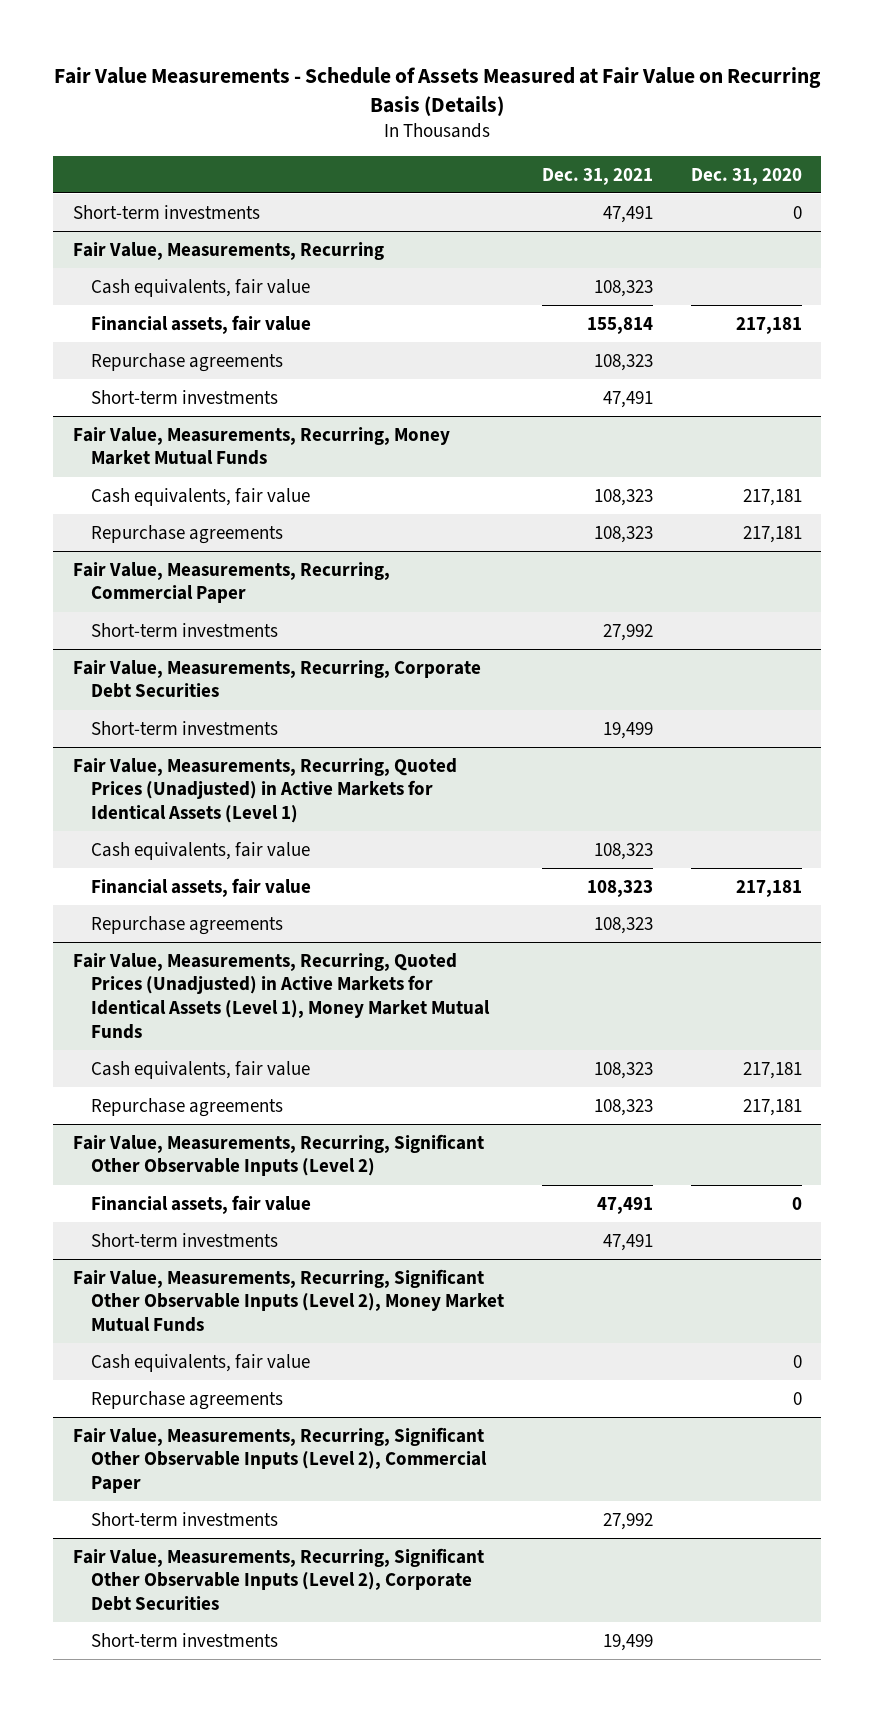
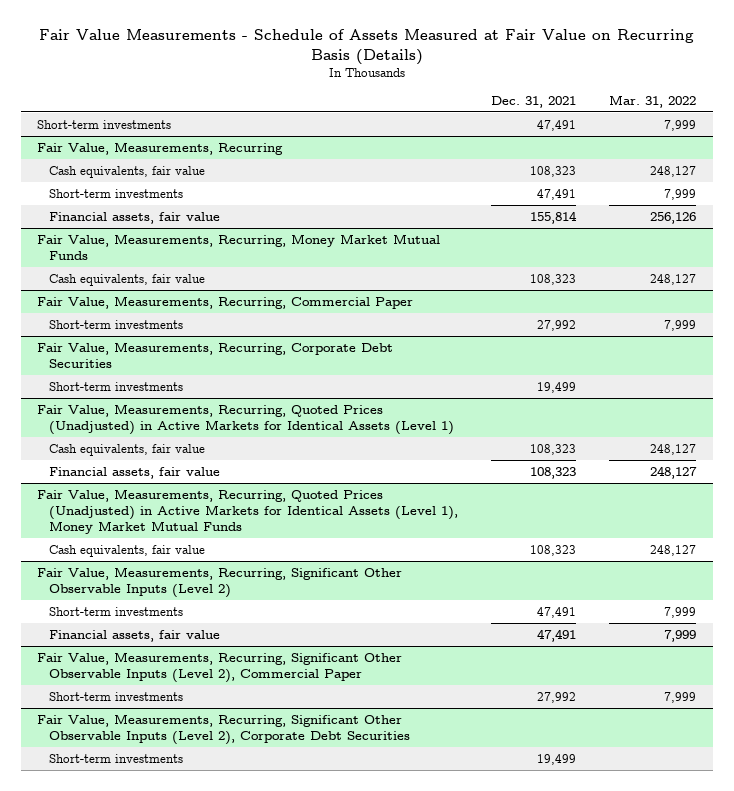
[691,167,803,185] Dec. 31, 2020 -> none
none -> [609,94,697,108] Mar. 31, 2022
[90,352,283,372] Repurchase agreements -> none
[90,314,311,334] Financial assets, fair value -> [49,211,221,224] Financial assets, fair value
[90,524,283,544] Repurchase agreements -> none
[90,915,283,935] Repurchase agreements -> none
[90,1097,283,1117] Repurchase agreements -> none
[72,1268,504,1333] Fair Value, Measurements, Recurring, Significant Other Observable Inputs (Level 2), Money Market Mutual Funds -> none
[90,1353,310,1372] Cash equivalents, fair value -> none
[90,1390,283,1410] Repurchase agreements -> none
[90,1194,311,1214] Financial assets, fair value -> [49,629,221,642] Financial assets, fair value

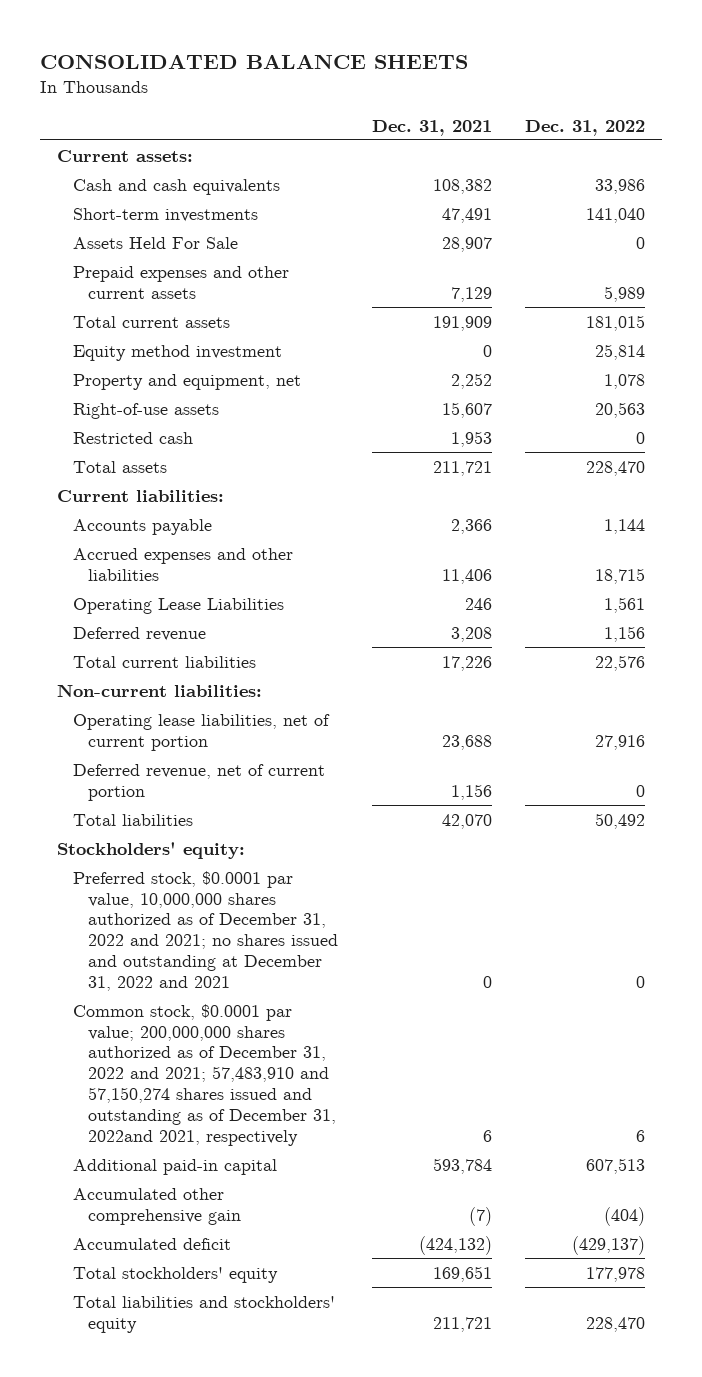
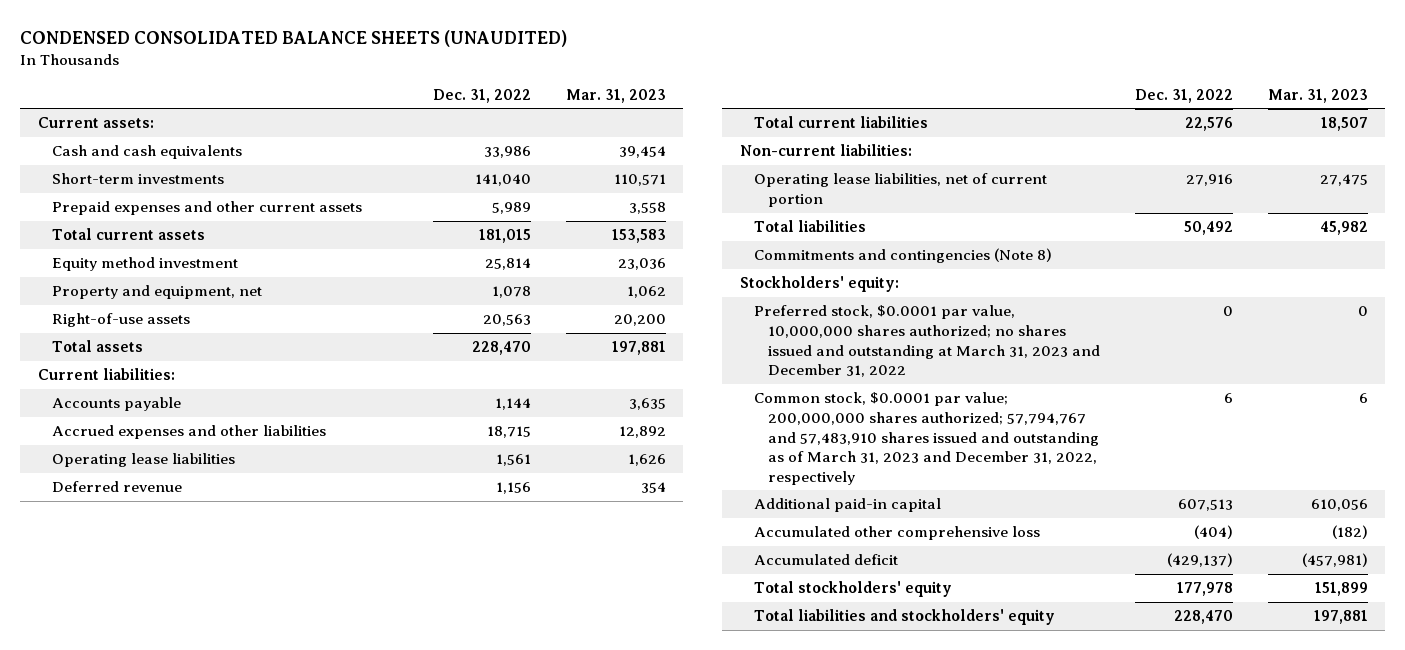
[40,53,469,69] CONSOLIDATED BALANCE SHEETS -> [20,30,568,48] CONDENSED CONSOLIDATED BALANCE SHEETS (UNAUDITED)
[371,119,492,136] Dec. 31, 2021 -> none
none -> [565,88,666,103] Mar. 31, 2023
[72,236,238,249] Assets Held For Sale -> none
[72,431,193,444] Restricted cash -> none
[72,597,284,614] Operating Lease Liabilities -> [51,453,235,468] Operating lease liabilities
[72,763,325,801] Deferred revenue, net of current portion -> none
none -> [753,248,1052,264] Commitments and contingencies (Note 8)
[72,870,338,992] Preferred stock, $0.0001 par value, 10,000,000 shares authorized as of December 31, 2022 and 2021; no shares issued and outstanding at December 31, 2022 and 2021 -> [753,305,1100,378] Preferred stock, $0.0001 par value, 10,000,000 shares authorized; no shares issued and outstanding at March 31, 2023 and December 31, 2022
[72,1003,336,1147] Common stock, $0.0001 par value; 200,000,000 shares authorized as of December 31, 2022 and 2021; 57,483,910 and 57,150,274 shares issued and outstanding as of December 31, 2022and 2021, respectively -> [753,392,1099,485] Common stock, $0.0001 par value; 200,000,000 shares authorized; 57,794,767 and 57,483,910 shares issued and outstanding as of March 31, 2023 and December 31, 2022, respectively
[72,1187,241,1225] Accumulated other comprehensive gain -> [753,526,1040,541] Accumulated other comprehensive loss

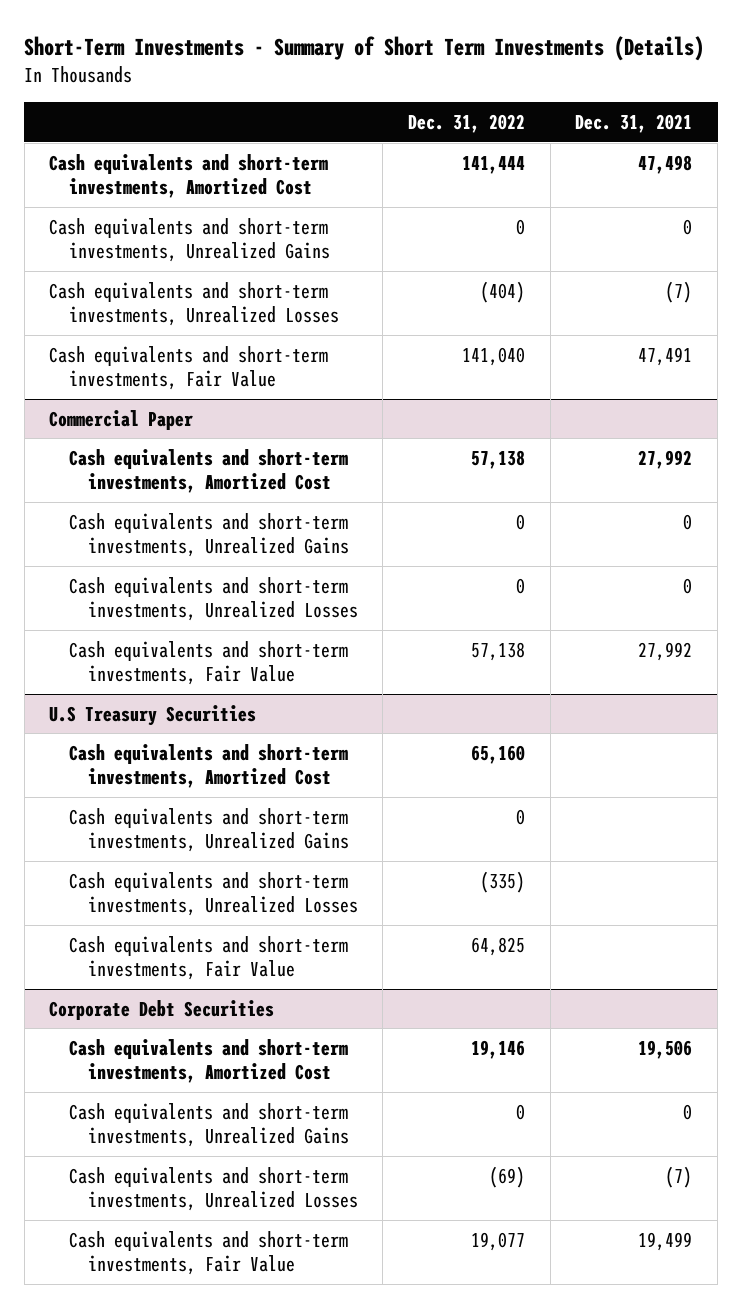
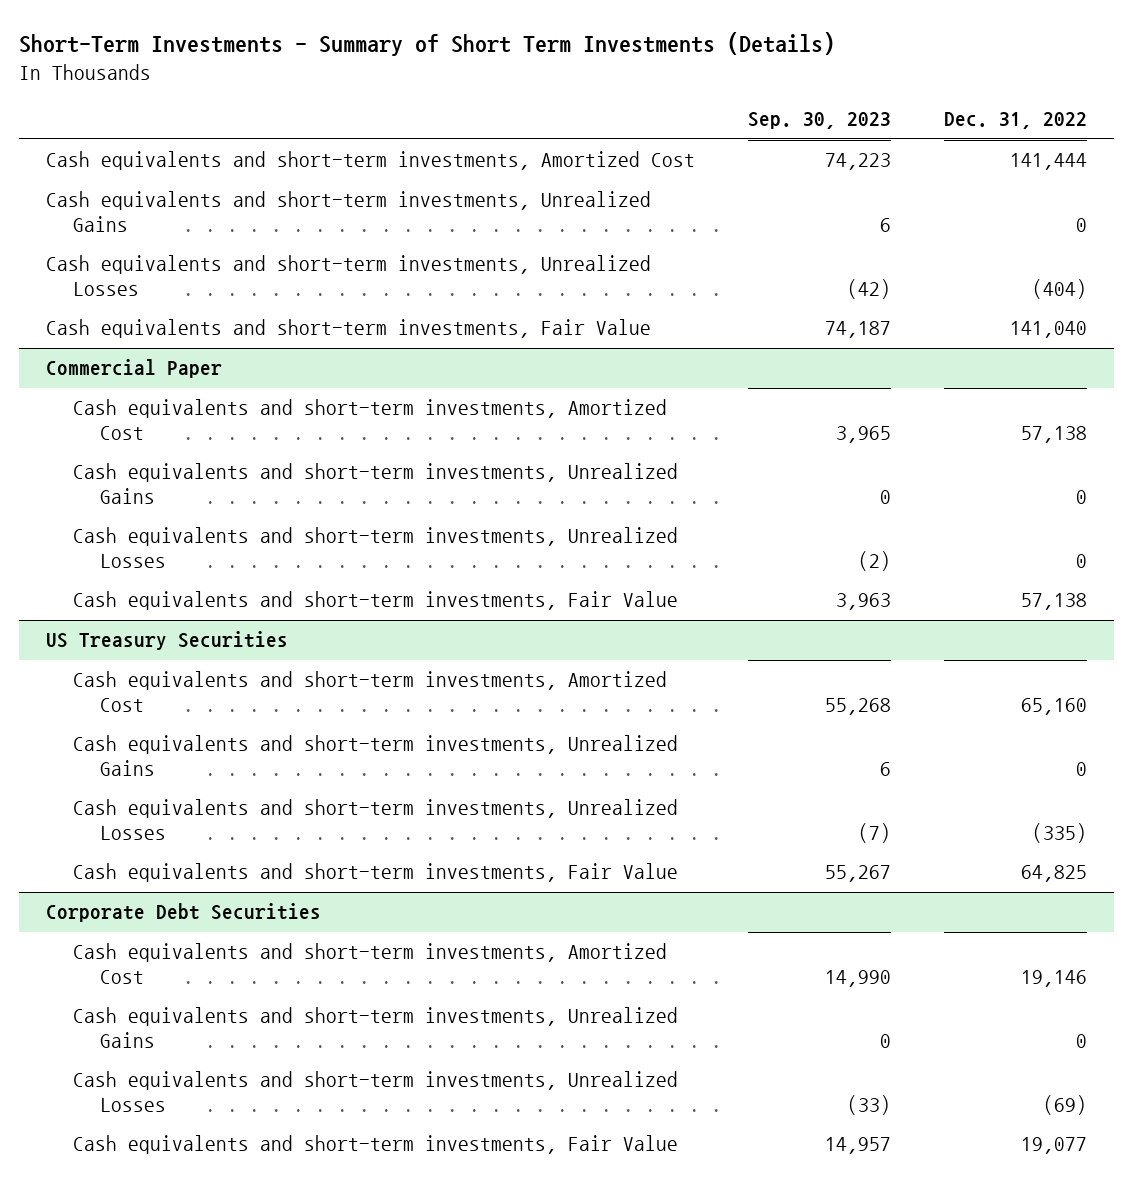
[575,114,693,134] Dec. 31, 2021 -> none
none -> [748,112,892,130] Sep. 30, 2023
[49,704,257,726] U.S Treasury Securities -> [46,631,289,651] US Treasury Securities

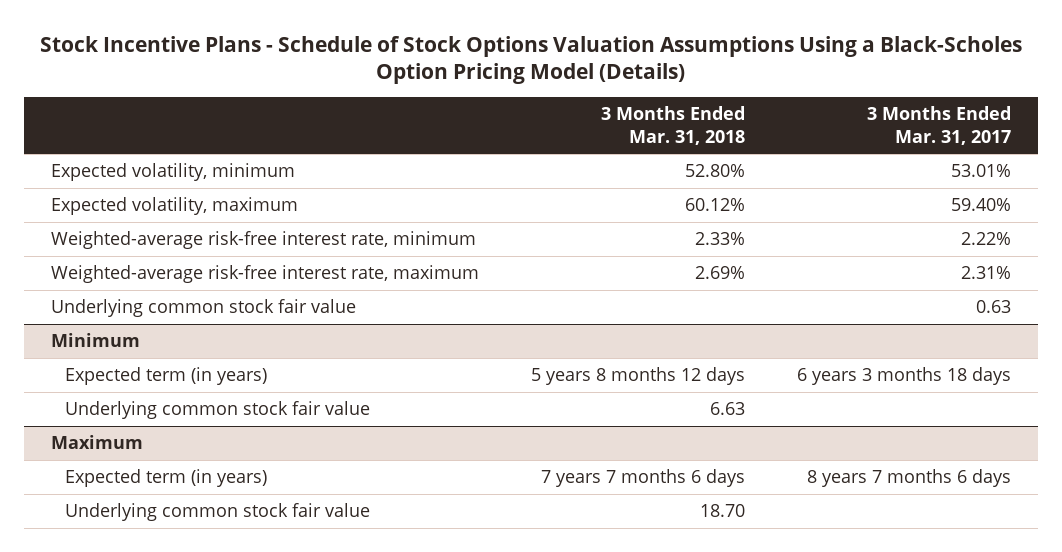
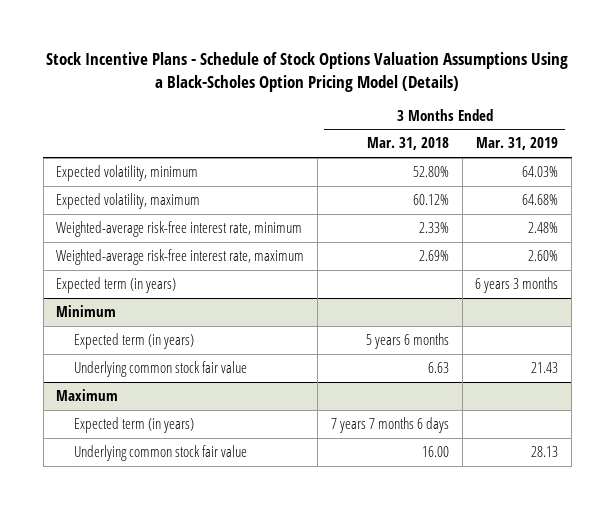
[867,106,1012,145] 3 Months Ended Mar. 31, 2017 -> none
none -> [476,137,559,151] Mar. 31, 2019
[50,299,356,318] Underlying common stock fair value -> none
none -> [56,276,177,293] Expected term (in years)
[530,367,745,386] 5 years 8 months 12 days -> [365,332,449,349] 5 years 6 months
[699,504,745,518] 18.70 -> [421,445,449,457] 16.00

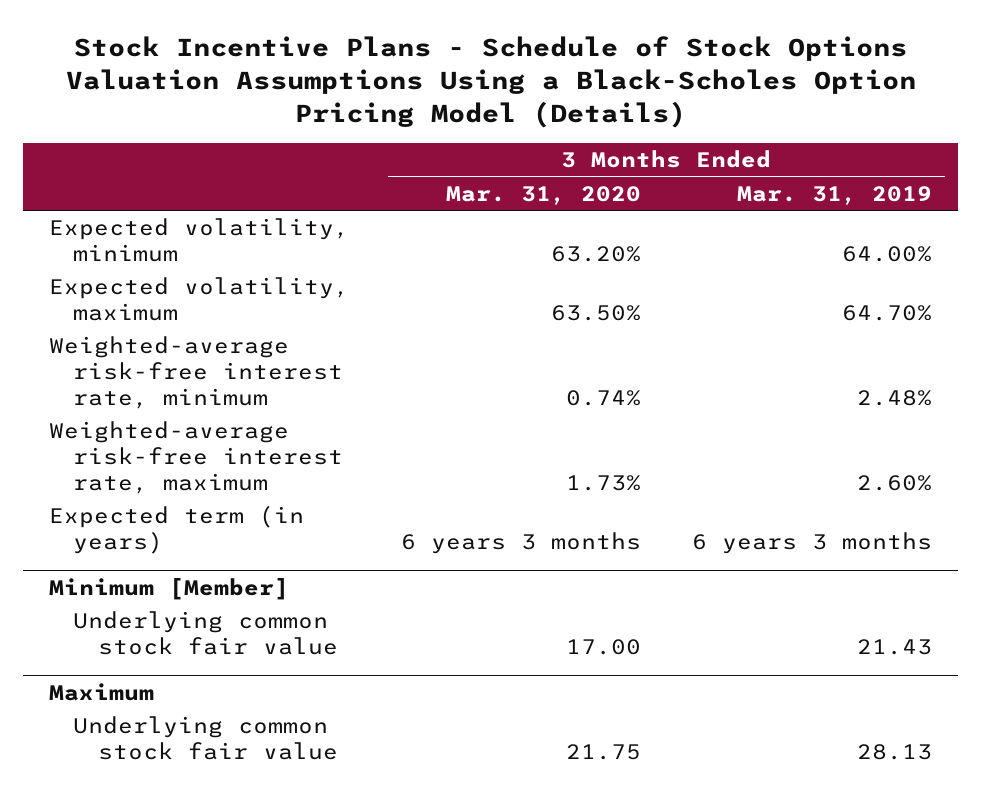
[366,137,449,151] Mar. 31, 2018 -> none
none -> [445,185,641,205] Mar. 31, 2020
[522,165,559,177] 64.03% -> [842,246,933,263] 64.00%
[522,193,559,205] 64.68% -> [842,305,933,322] 64.70%
[73,332,194,349] Expected term (in years) -> none
[56,304,117,317] Minimum -> [49,578,290,601] Minimum [Member]
[73,416,194,433] Expected term (in years) -> none

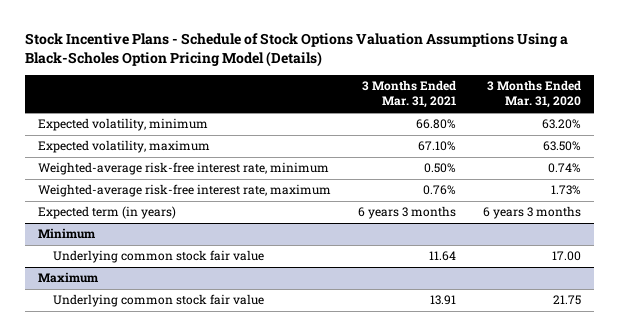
[737,185,933,205] Mar. 31, 2019 -> none
none -> [362,80,457,109] 3 Months Ended Mar. 31, 2021
[49,578,290,601] Minimum [Member] -> [38,228,96,240] Minimum

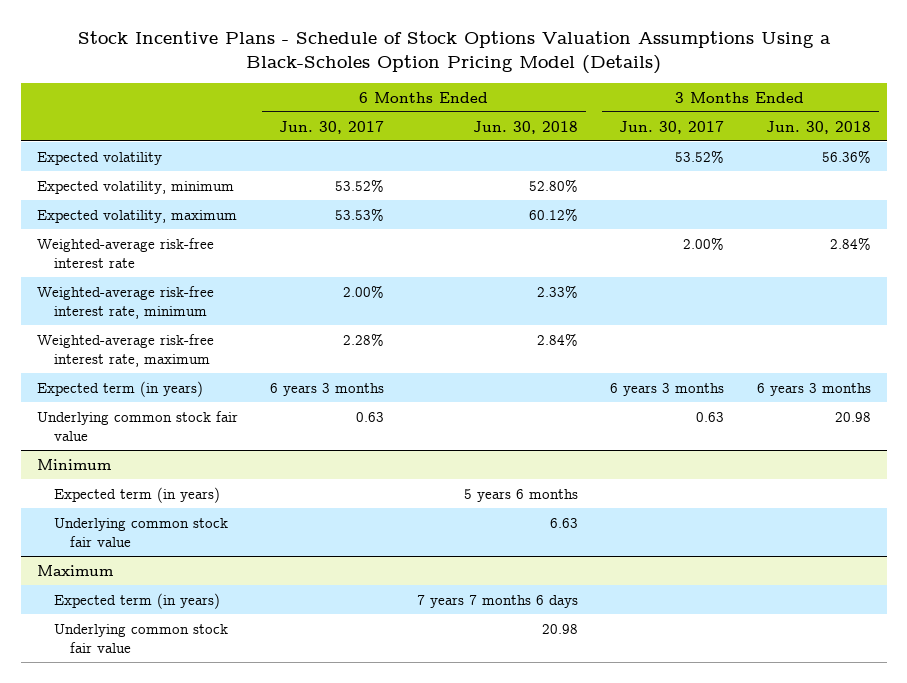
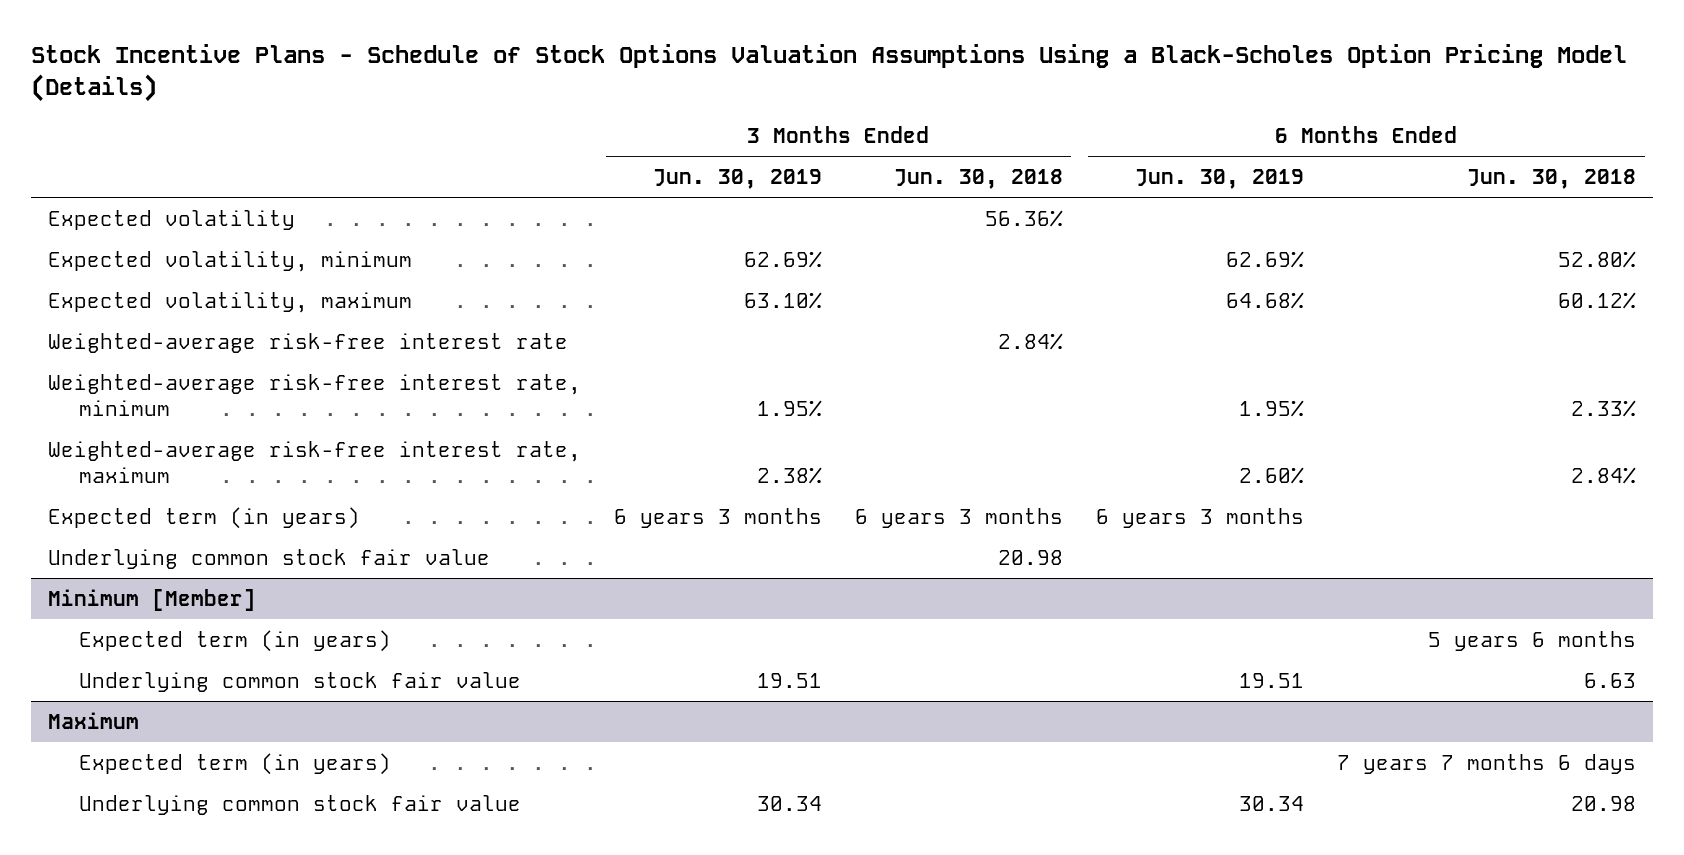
[279,120,385,134] Jun. 30, 2017 -> none
[619,120,725,134] Jun. 30, 2017 -> none
none -> [652,168,822,189] Jun. 30, 2019
none -> [1135,168,1305,189] Jun. 30, 2019
[36,458,111,470] Minimum -> [47,588,256,611] Minimum [Member]

